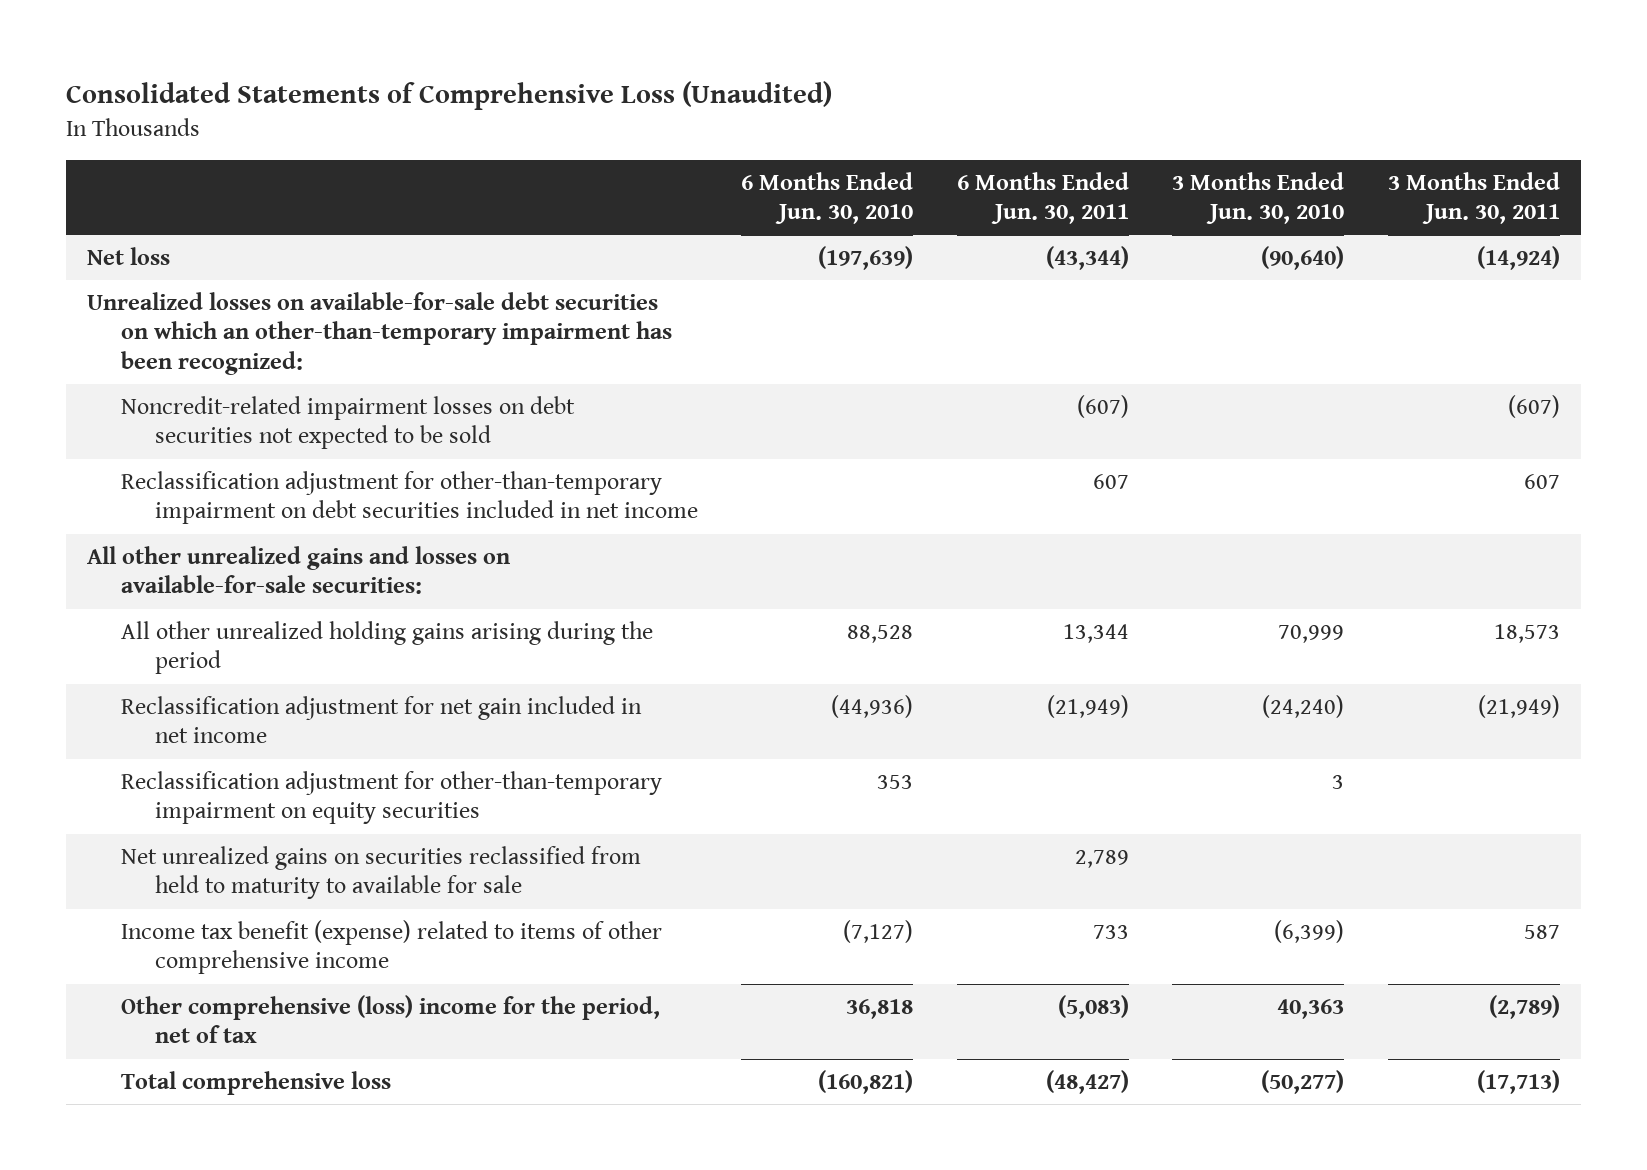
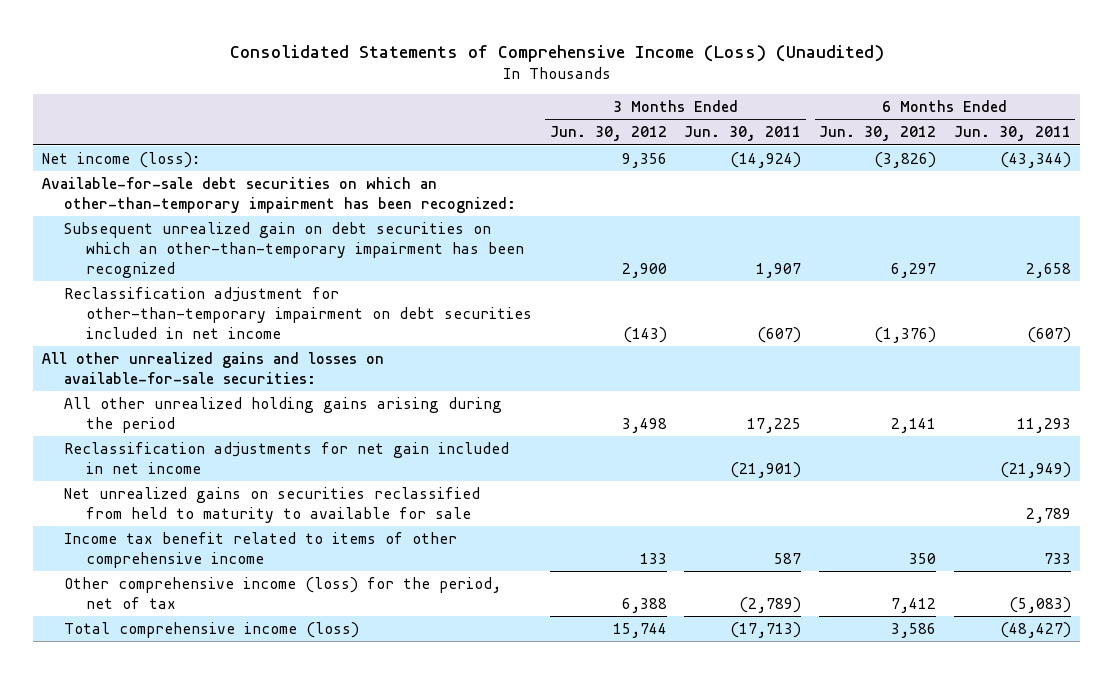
[65,81,832,111] Consolidated Statements of Comprehensive Loss (Unaudited) -> [229,44,884,62] Consolidated Statements of Comprehensive Income (Loss) (Unaudited)
[741,171,914,225] 6 Months Ended Jun. 30, 2010 -> none
[1172,171,1345,225] 3 Months Ended Jun. 30, 2010 -> none
none -> [549,126,667,142] Jun. 30, 2012
none -> [819,126,937,142] Jun. 30, 2012
[121,396,576,450] Noncredit-related impairment losses on debt securities not expected to be sold -> none
[87,247,171,266] Net loss -> [42,151,201,168] Net income (loss):
[87,292,673,375] Unrealized losses on available-for-sale debt securities on which an other-than-temporary impairment has been recognized: -> [42,176,517,213] Available-for-sale debt securities on which an other-than-temporary impairment has been recognized:
none -> [64,221,524,278] Subsequent unrealized gain on debt securities on which an other-than-temporary impairment has been recognized
[1092,474,1129,490] 607 -> [1026,326,1071,343] (607)
[1523,474,1560,490] 607 -> [757,326,802,343] (607)
[121,771,663,825] Reclassification adjustment for other-than-temporary impairment on equity securities -> none
[1062,624,1129,644] 13,344 -> [1016,417,1071,433] 11,293
[1493,624,1560,644] 18,573 -> [747,417,802,433] 17,225
[121,696,643,744] Reclassification adjustment for net gain included in net income -> [64,441,510,474] Reclassification adjustments for net gain included in net income
[1477,695,1560,719] (21,949) -> [730,461,802,478] (21,901)
[121,920,663,975] Income tax benefit (expense) related to items of other comprehensive income -> [64,531,458,568] Income tax benefit related to items of other comprehensive income
[121,995,661,1044] Other comprehensive (loss) income for the period, net of tax -> [64,576,502,609] Other comprehensive income (loss) for the period, net of tax
[121,1071,392,1096] Total comprehensive loss -> [64,621,360,638] Total comprehensive income (loss)

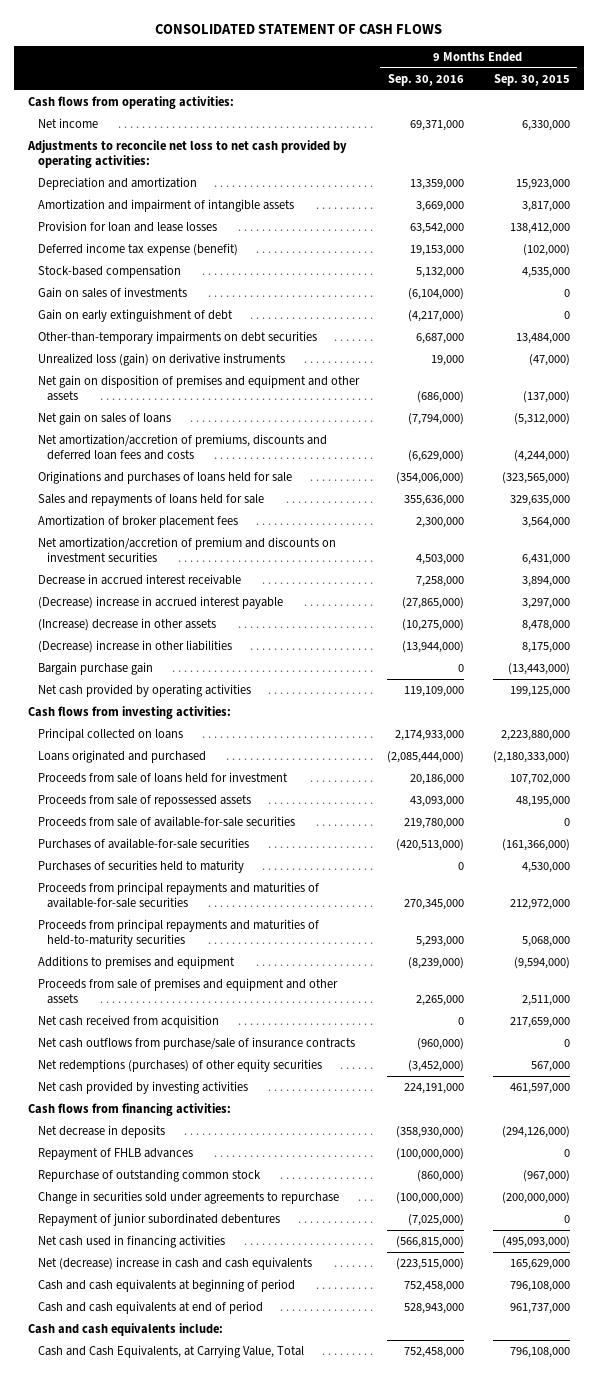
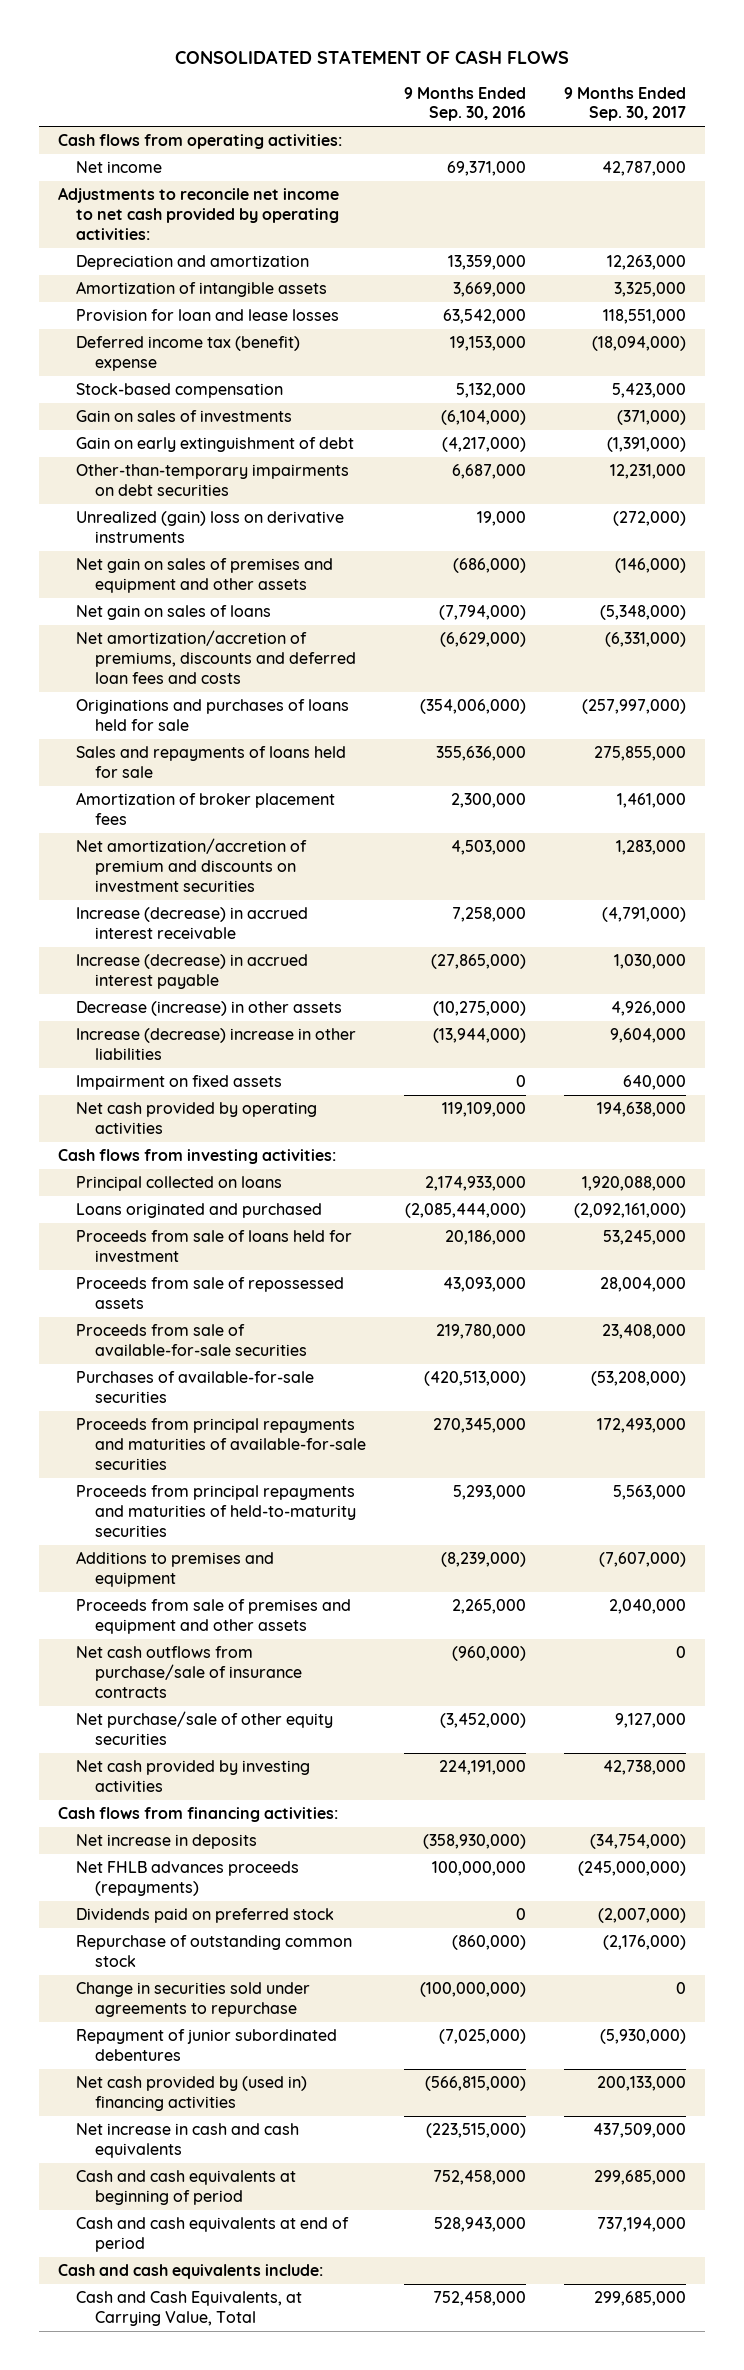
[493,73,570,86] Sep. 30, 2015 -> none
none -> [564,86,687,122] 9 Months Ended Sep. 30, 2017
[27,139,348,169] Adjustments to reconcile net loss to net cash provided by operating activities: -> [58,187,340,240] Adjustments to reconcile net income to net cash provided by operating activities:
[37,198,294,212] Amortization and impairment of intangible assets -> [76,281,328,298] Amortization of intangible assets
[37,242,238,256] Deferred income tax expense (benefit) -> [76,336,301,371] Deferred income tax (benefit) expense
[37,352,285,366] Unrealized loss (gain) on derivative instruments -> [76,511,345,543] Unrealized (gain) loss on derivative instruments
[37,374,360,402] Net gain on disposition of premises and equipment and other assets -> [76,558,334,593] Net gain on sales of premises and equipment and other assets
[37,661,153,675] Bargain purchase gain -> none
[37,573,241,585] Decrease in accrued interest receivable -> [76,907,309,939] Increase (decrease) in accrued interest receivable
[37,595,283,609] (Decrease) increase in accrued interest payable -> [76,954,309,989] Increase (decrease) in accrued interest payable
[37,617,216,631] (Increase) decrease in other assets -> [76,1001,343,1017] Decrease (increase) in other assets
[37,639,232,653] (Decrease) increase in other liabilities -> [76,1028,357,1060] Increase (decrease) increase in other liabilities
none -> [76,1075,283,1091] Impairment on fixed assets
[37,859,244,873] Purchases of securities held to maturity -> none
[37,1014,219,1028] Net cash received from acquisition -> none
[37,1058,322,1072] Net redemptions (purchases) of other equity securities -> [76,1711,334,1745] Net purchase/sale of other equity securities
[37,1124,165,1138] Net decrease in deposits -> [76,1834,258,1850] Net increase in deposits
[37,1147,193,1160] Repayment of FHLB advances -> [76,1861,300,1896] Net FHLB advances proceeds (repayments)
[396,1147,465,1160] (100,000,000) -> [431,1861,526,1877] 100,000,000
none -> [76,1908,335,1924] Dividends paid on preferred stock
[37,1234,225,1248] Net cash used in financing activities -> [76,2076,308,2111] Net cash provided by (used in) financing activities
[37,1256,312,1270] Net (decrease) increase in cash and cash equivalents -> [76,2123,300,2158] Net increase in cash and cash equivalents

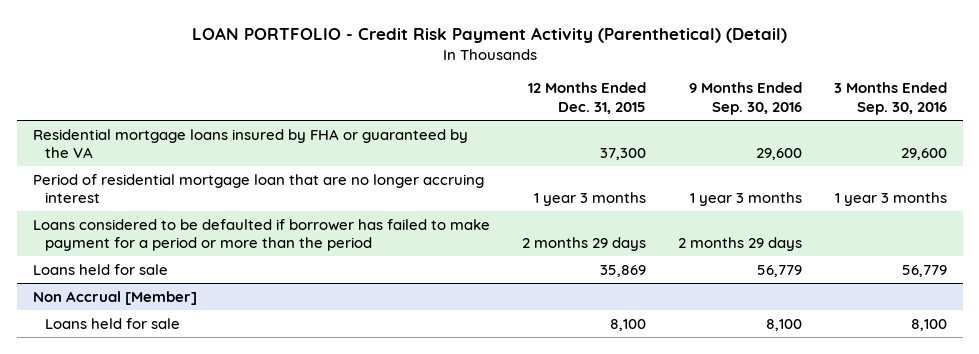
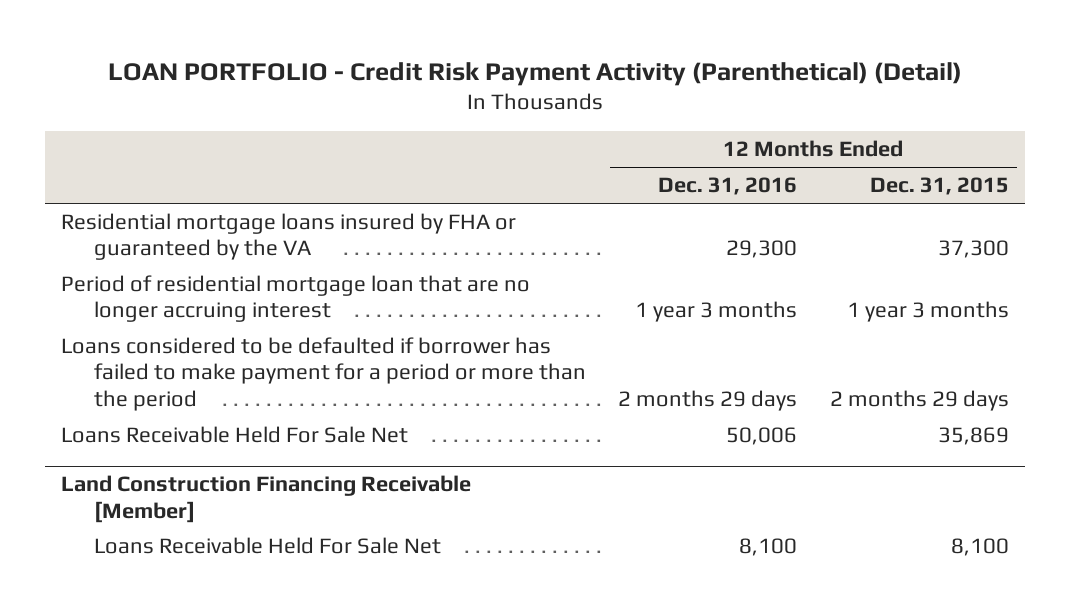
[688,82,802,115] 9 Months Ended Sep. 30, 2016 -> none
[833,82,947,115] 3 Months Ended Sep. 30, 2016 -> none
none -> [658,177,798,196] Dec. 31, 2016
[32,290,197,305] Non Accrual [Member] -> none
[32,263,168,275] Loans held for sale -> [61,426,409,444] Loans Receivable Held For Sale Net
none -> [61,475,472,523] Land Construction Financing Receivable [Member]
[45,317,181,329] Loans held for sale -> [94,537,442,555] Loans Receivable Held For Sale Net

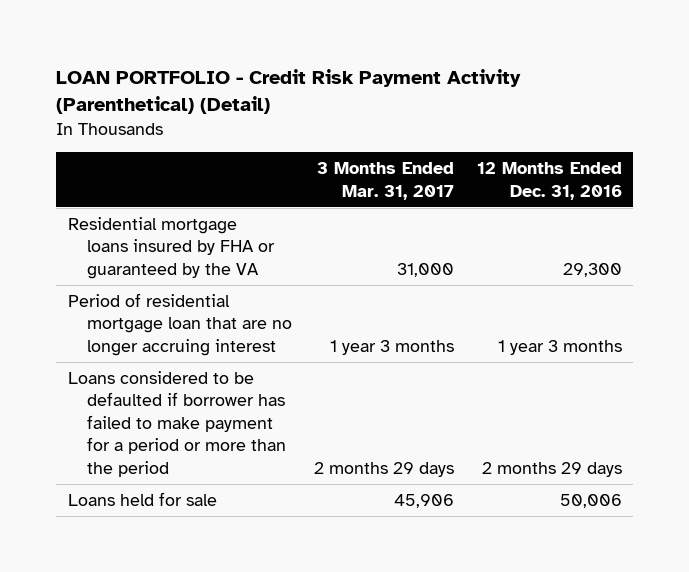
[869,177,1009,196] Dec. 31, 2015 -> none
none -> [317,162,455,200] 3 Months Ended Mar. 31, 2017
[61,475,472,523] Land Construction Financing Receivable [Member] -> none
[94,537,442,555] Loans Receivable Held For Sale Net -> none
[61,426,409,444] Loans Receivable Held For Sale Net -> [67,492,217,507] Loans held for sale

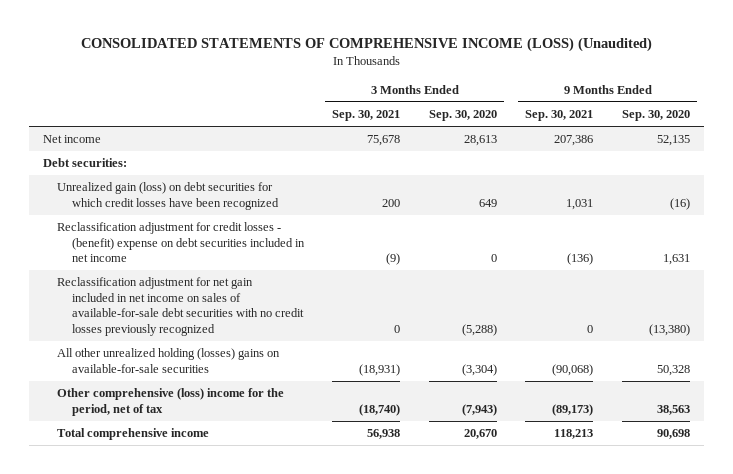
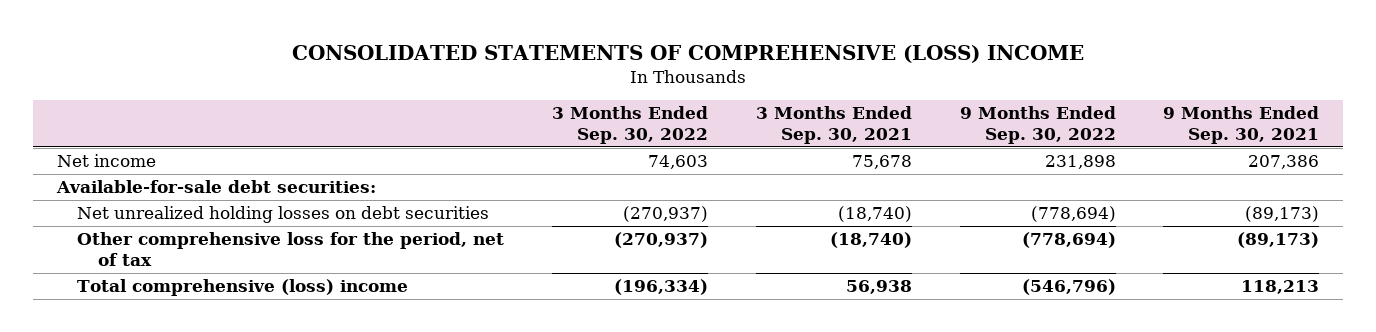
[80,37,652,53] CONSOLIDATED STATEMENTS OF COMPREHENSIVE INCOME (LOSS) (Unaudited) -> [292,44,1085,63] CONSOLIDATED STATEMENTS OF COMPREHENSIVE (LOSS) INCOME
[428,110,497,122] Sep. 30, 2020 -> none
[621,110,690,122] Sep. 30, 2020 -> none
none -> [552,105,709,145] 3 Months Ended Sep. 30, 2022
none -> [959,105,1116,145] 9 Months Ended Sep. 30, 2022
[57,182,279,210] Unrealized gain (loss) on debt securities for which credit losses have been recognized -> none
[57,222,305,263] Reclassification adjustment for credit losses - (benefit) expense on debt securities included in net income -> none
[57,277,304,336] Reclassification adjustment for net gain included in net income on sales of available-for-sale debt securities with no credit losses previously recognized -> none
[43,158,128,168] Debt securities: -> [55,180,376,194] Available-for-sale debt securities:
[57,348,281,373] All other unrealized holding (losses) gains on available-for-sale securities -> [77,206,490,224] Net unrealized holding losses on debt securities
[359,363,401,376] (18,931) -> [837,206,912,223] (18,740)
[552,363,594,376] (90,068) -> [1245,206,1320,223] (89,173)
[57,388,285,416] Other comprehensive (loss) income for the period, net of tax -> [77,232,505,267] Other comprehensive loss for the period, net of tax
[57,428,210,441] Total comprehensive income -> [77,279,409,297] Total comprehensive (loss) income

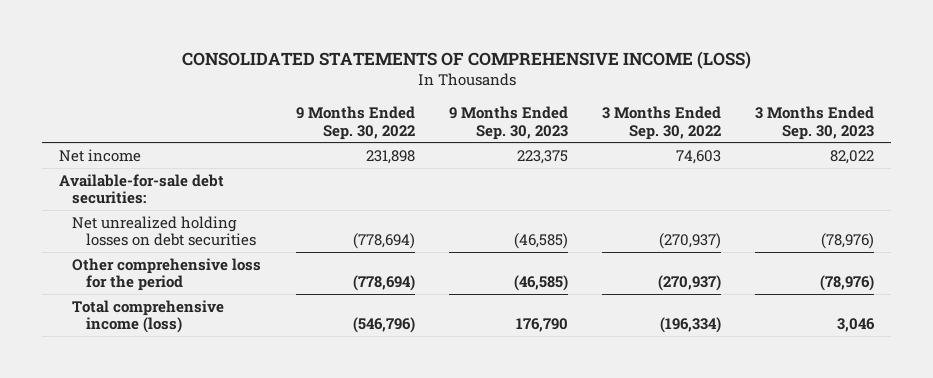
[292,44,1085,63] CONSOLIDATED STATEMENTS OF COMPREHENSIVE (LOSS) INCOME -> [181,51,751,70] CONSOLIDATED STATEMENTS OF COMPREHENSIVE INCOME (LOSS)
[755,105,912,145] 3 Months Ended Sep. 30, 2021 -> none
[1163,105,1320,145] 9 Months Ended Sep. 30, 2021 -> none
none -> [448,105,568,140] 9 Months Ended Sep. 30, 2023
none -> [755,105,875,140] 3 Months Ended Sep. 30, 2023
[77,232,505,267] Other comprehensive loss for the period, net of tax -> [72,257,262,292] Other comprehensive loss for the period
[77,279,409,297] Total comprehensive (loss) income -> [72,299,225,334] Total comprehensive income (loss)

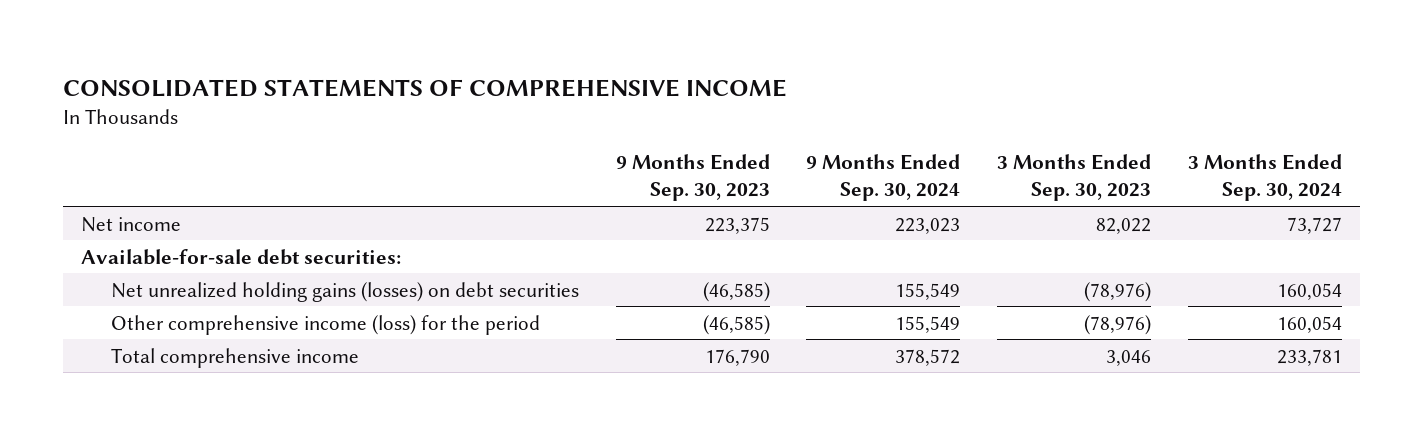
[181,51,751,70] CONSOLIDATED STATEMENTS OF COMPREHENSIVE INCOME (LOSS) -> [62,78,787,97] CONSOLIDATED STATEMENTS OF COMPREHENSIVE INCOME
[295,105,415,140] 9 Months Ended Sep. 30, 2022 -> none
[601,105,721,140] 3 Months Ended Sep. 30, 2022 -> none
none -> [806,154,961,202] 9 Months Ended Sep. 30, 2024
none -> [1187,154,1342,202] 3 Months Ended Sep. 30, 2024
[72,215,256,247] Net unrealized holding losses on debt securities -> [111,281,580,302] Net unrealized holding gains (losses) on debt securities
[72,257,262,292] Other comprehensive loss for the period -> [111,314,541,335] Other comprehensive income (loss) for the period
[72,299,225,334] Total comprehensive income (loss) -> [111,347,360,368] Total comprehensive income

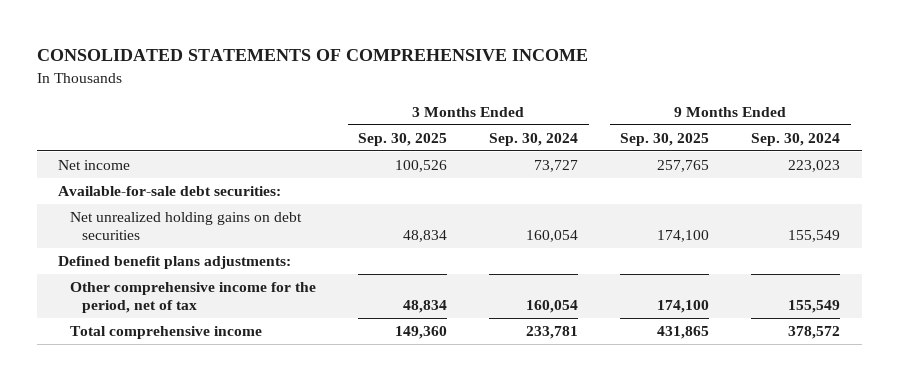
[615,154,770,202] 9 Months Ended Sep. 30, 2023 -> none
[997,154,1152,202] 3 Months Ended Sep. 30, 2023 -> none
none -> [358,132,448,146] Sep. 30, 2025
none -> [620,132,710,146] Sep. 30, 2025
[111,281,580,302] Net unrealized holding gains (losses) on debt securities -> [69,212,302,241] Net unrealized holding gains on debt securities
none -> [58,256,292,270] Defined benefit plans adjustments:
[111,314,541,335] Other comprehensive income (loss) for the period -> [69,282,316,314] Other comprehensive income for the period, net of tax

